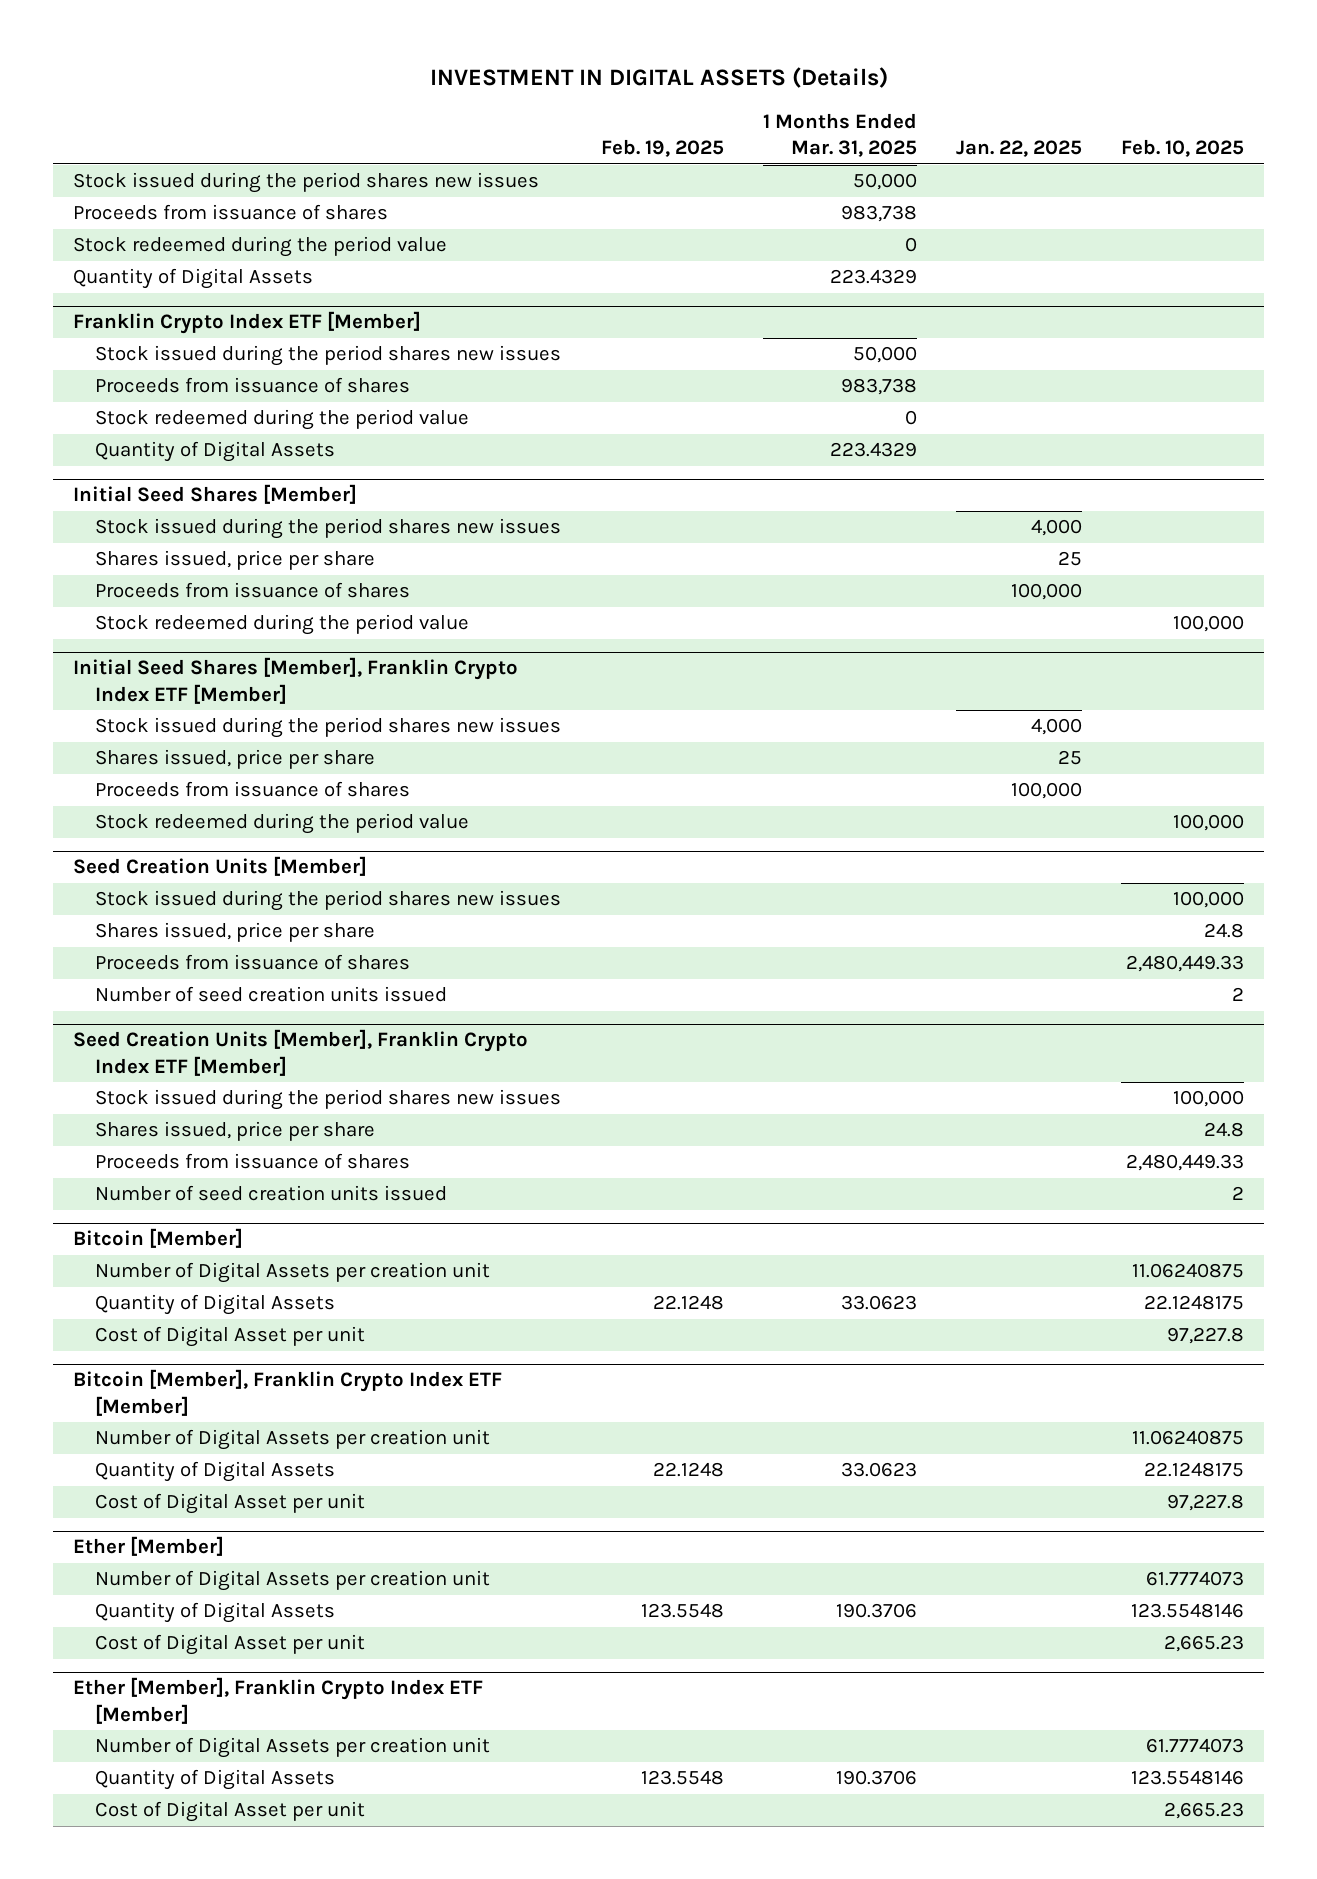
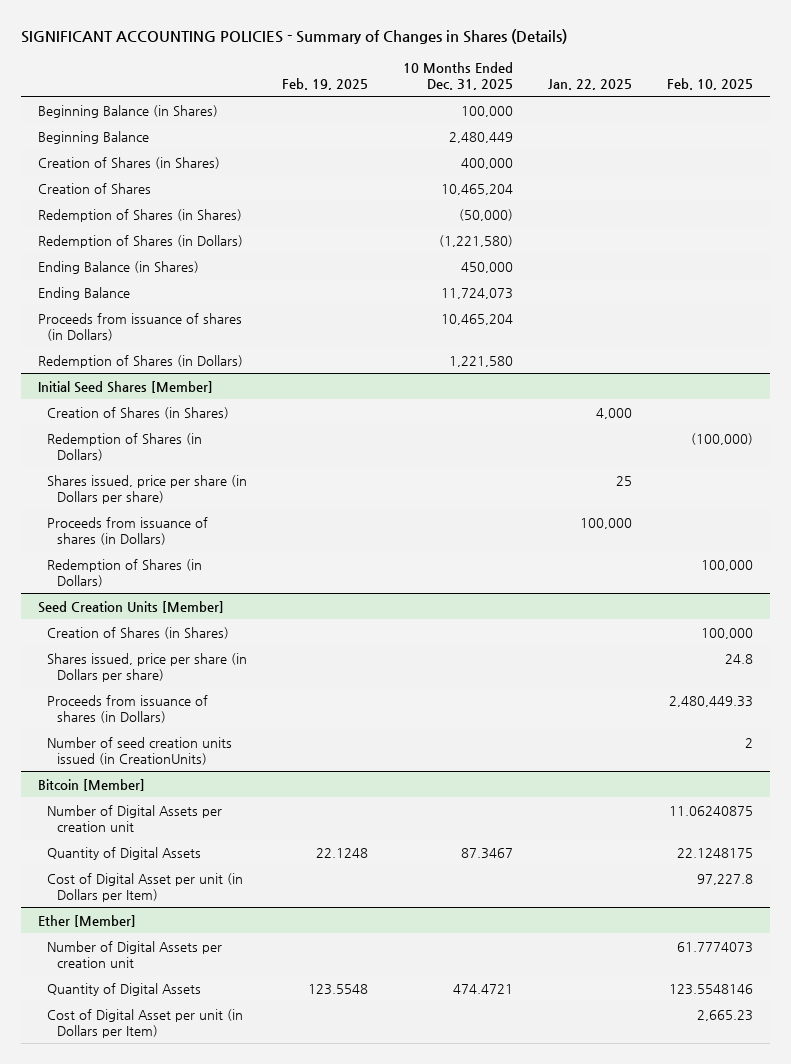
[429,67,888,89] INVESTMENT IN DIGITAL ASSETS (Details) -> [20,28,567,44] SIGNIFICANT ACCOUNTING POLICIES - Summary of Changes in Shares (Details)
[762,113,917,158] 1 Months Ended Mar. 31, 2025 -> none
none -> [403,61,514,90] 10 Months Ended Dec. 31, 2025
[72,268,313,290] Quantity of Digital Assets -> none
[72,311,421,335] Franklin Crypto Index ETF [Member] -> none
[95,345,562,367] Stock issued during the period shares new issues -> none
[95,377,411,394] Proceeds from issuance of shares -> none
[95,409,470,431] Stock redeemed during the period value -> none
[95,441,336,463] Quantity of Digital Assets -> none
none -> [38,104,219,118] Beginning Balance (in Shares)
none -> [38,130,150,144] Beginning Balance
[72,172,539,194] Stock issued during the period shares new issues -> [38,156,221,169] Creation of Shares (in Shares)
[72,204,388,221] Proceeds from issuance of shares -> [38,182,152,194] Creation of Shares
none -> [38,208,243,222] Redemption of Shares (in Shares)
[72,236,447,258] Stock redeemed during the period value -> [38,234,244,248] Redemption of Shares (in Dollars)
none -> [38,260,200,274] Ending Balance (in Shares)
none -> [38,286,131,300] Ending Balance
none -> [38,312,243,341] Proceeds from issuance of shares (in Dollars)
none -> [38,354,244,368] Redemption of Shares (in Dollars)
[95,614,470,636] Stock redeemed during the period value -> none
[72,657,518,704] Initial Seed Shares [Member], Franklin Crypto Index ETF [Member] -> none
[95,717,562,739] Stock issued during the period shares new issues -> none
[95,749,376,770] Shares issued, price per share -> none
[95,781,411,798] Proceeds from issuance of shares -> none
[95,813,470,835] Stock redeemed during the period value -> none
[95,518,562,540] Stock issued during the period shares new issues -> [47,406,230,419] Creation of Shares (in Shares)
none -> [47,432,203,461] Redemption of Shares (in Dollars)
[95,550,376,571] Shares issued, price per share -> [47,474,248,504] Shares issued, price per share (in Dollars per share)
[95,582,411,599] Proceeds from issuance of shares -> [47,516,209,545] Proceeds from issuance of shares (in Dollars)
none -> [47,558,203,587] Redemption of Shares (in Dollars)
[72,1029,528,1076] Seed Creation Units [Member], Franklin Crypto Index ETF [Member] -> none
[95,1089,562,1111] Stock issued during the period shares new issues -> none
[95,1121,376,1142] Shares issued, price per share -> none
[95,1153,411,1170] Proceeds from issuance of shares -> none
[95,1185,448,1202] Number of seed creation units issued -> none
[95,890,562,912] Stock issued during the period shares new issues -> [47,626,230,639] Creation of Shares (in Shares)
[95,922,376,943] Shares issued, price per share -> [47,652,248,682] Shares issued, price per share (in Dollars per share)
[95,954,411,971] Proceeds from issuance of shares -> [47,694,209,723] Proceeds from issuance of shares (in Dollars)
[95,986,448,1003] Number of seed creation units issued -> [47,736,233,765] Number of seed creation units issued (in CreationUnits)
[72,1369,502,1416] Bitcoin [Member], Franklin Crypto Index ETF [Member] -> none
[95,1429,491,1451] Number of Digital Assets per creation unit -> none
[95,1461,336,1483] Quantity of Digital Assets -> none
[95,1493,366,1515] Cost of Digital Asset per unit -> none
[95,1326,366,1348] Cost of Digital Asset per unit -> [47,872,244,902] Cost of Digital Asset per unit (in Dollars per Item)
[72,1677,483,1724] Ether [Member], Franklin Crypto Index ETF [Member] -> none
[95,1737,491,1759] Number of Digital Assets per creation unit -> none
[95,1769,336,1791] Quantity of Digital Assets -> none
[95,1801,366,1823] Cost of Digital Asset per unit -> none
[95,1634,366,1656] Cost of Digital Asset per unit -> [47,1008,244,1038] Cost of Digital Asset per unit (in Dollars per Item)

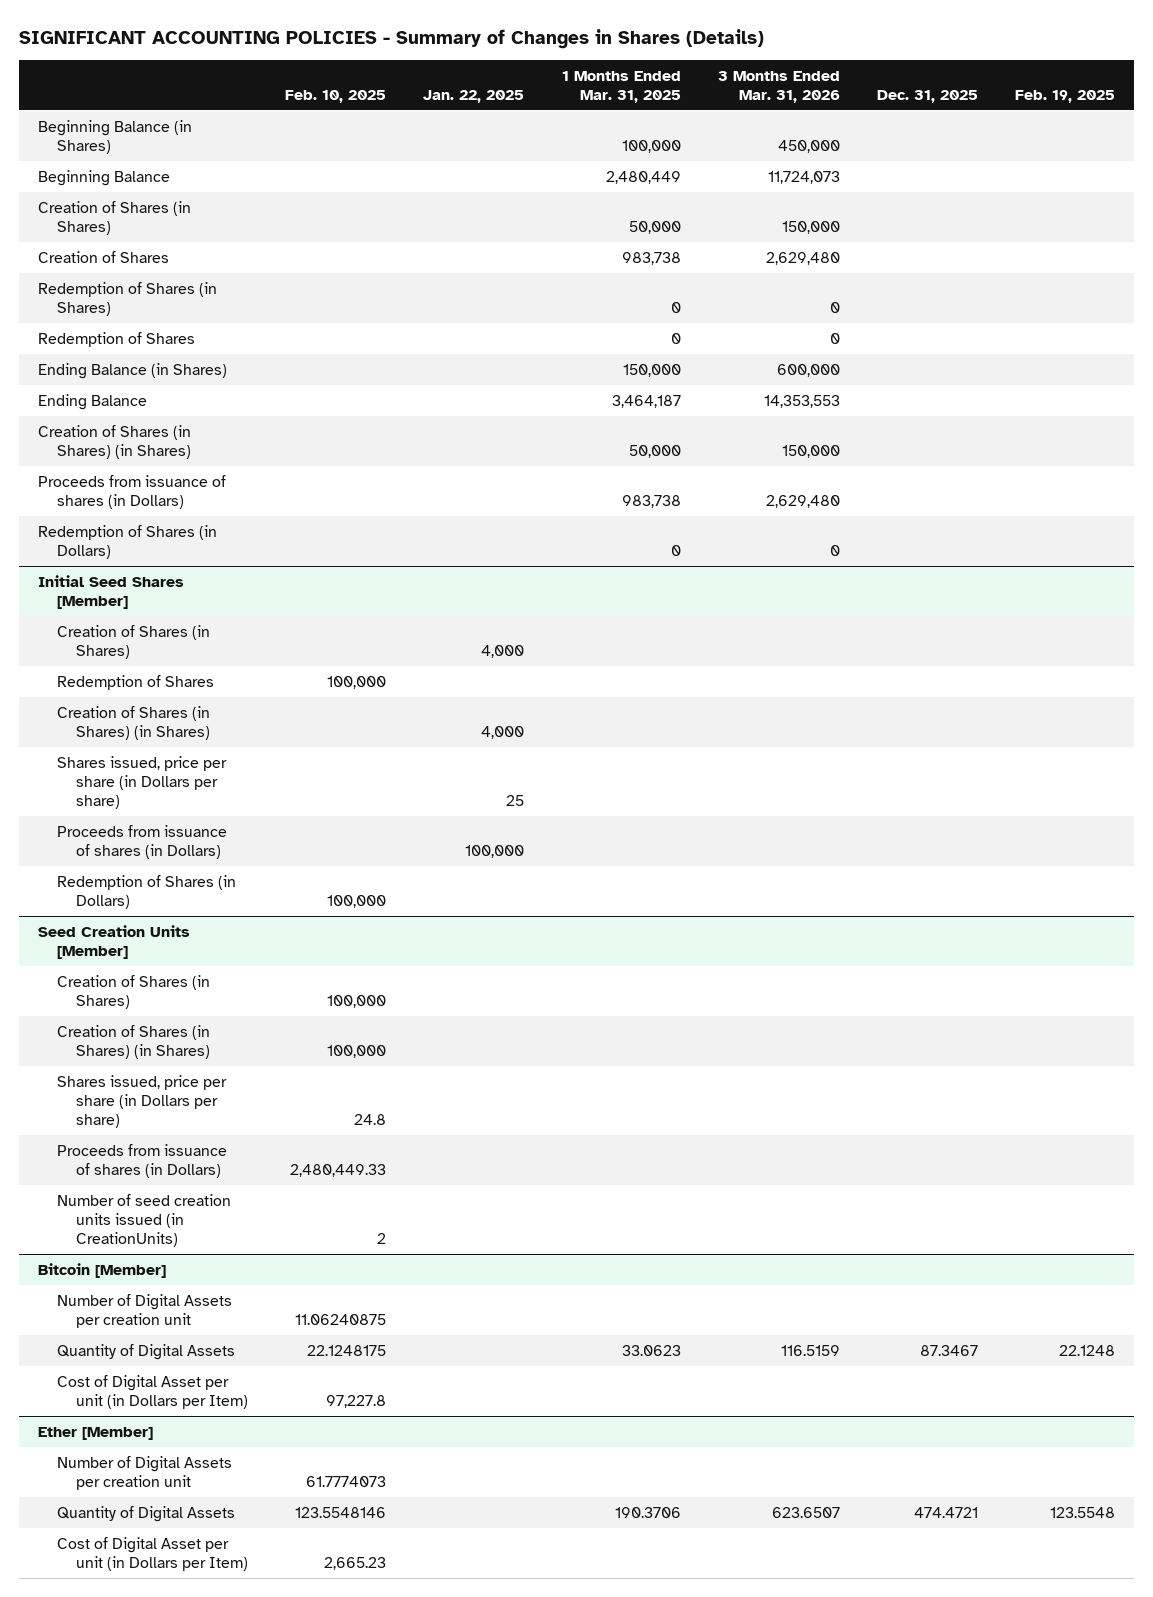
[403,61,514,90] 10 Months Ended Dec. 31, 2025 -> none
none -> [561,70,681,103] 1 Months Ended Mar. 31, 2025
none -> [717,70,840,103] 3 Months Ended Mar. 31, 2026
none -> [877,89,979,103] Dec. 31, 2025
[38,234,244,248] Redemption of Shares (in Dollars) -> [37,331,195,347] Redemption of Shares
none -> [37,424,192,459] Creation of Shares (in Shares) (in Shares)
[47,432,203,461] Redemption of Shares (in Dollars) -> [57,674,215,690] Redemption of Shares
[690,432,753,445] (100,000) -> [327,675,387,689] 100,000
none -> [57,705,211,740] Creation of Shares (in Shares) (in Shares)
none -> [57,1024,211,1059] Creation of Shares (in Shares) (in Shares)

